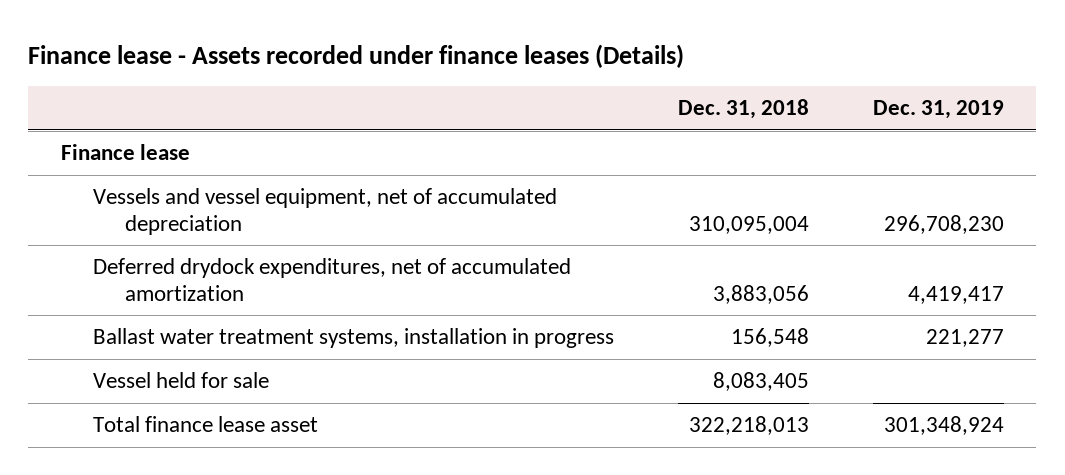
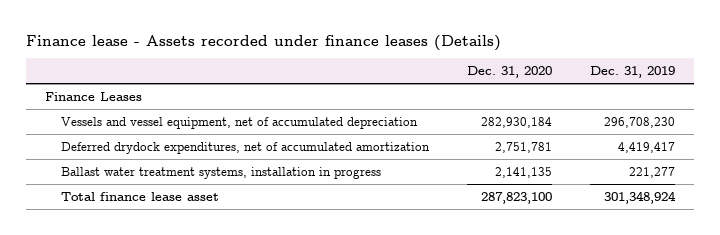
[677,99,809,120] Dec. 31, 2018 -> none
none -> [466,66,552,79] Dec. 31, 2020
[60,144,190,161] Finance lease -> [44,91,142,101] Finance Leases
[92,372,269,389] Vessel held for sale -> none

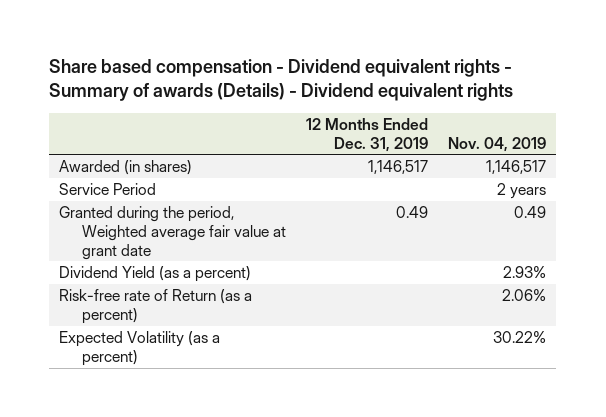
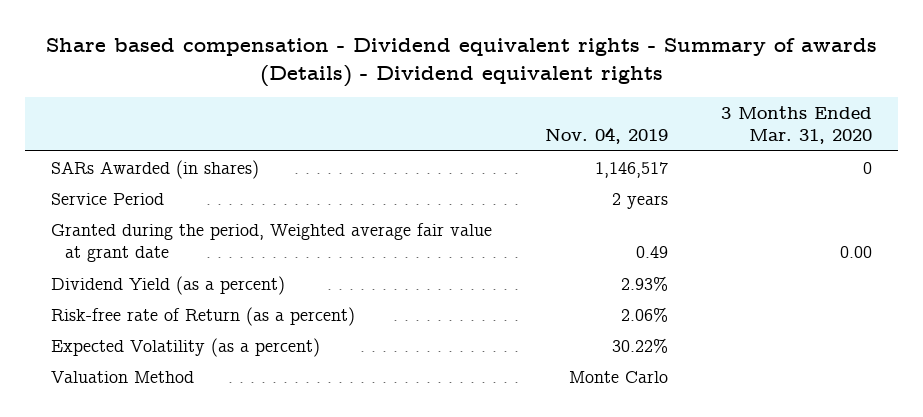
[306,117,429,152] 12 Months Ended Dec. 31, 2019 -> none
none -> [721,105,873,145] 3 Months Ended Mar. 31, 2020
[59,160,193,176] Awarded (in shares) -> [51,159,260,179] SARs Awarded (in shares)
none -> [51,370,195,383] Valuation Method

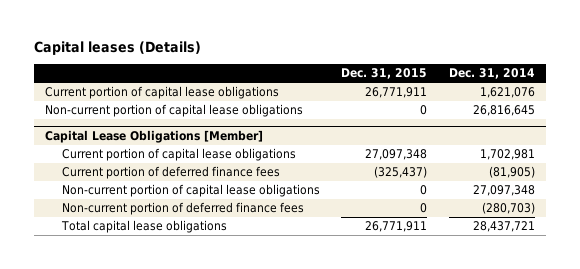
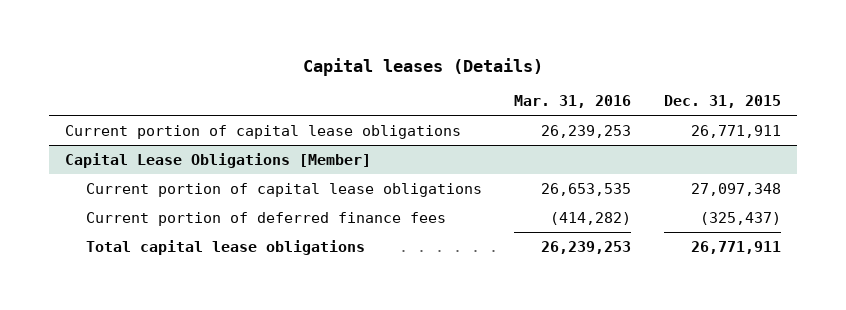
[449,68,536,80] Dec. 31, 2014 -> none
none -> [514,95,632,109] Mar. 31, 2016
[45,104,304,118] Non-current portion of capital lease obligations -> none
[61,184,320,198] Non-current portion of capital lease obligations -> none
[61,202,304,216] Non-current portion of deferred finance fees -> none

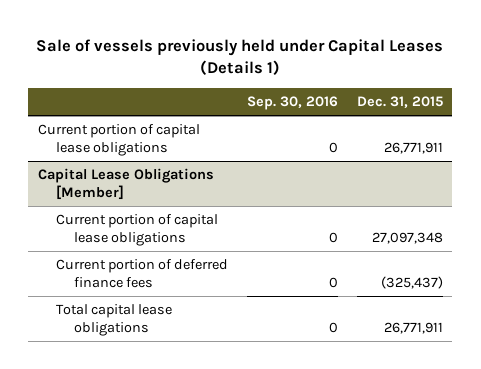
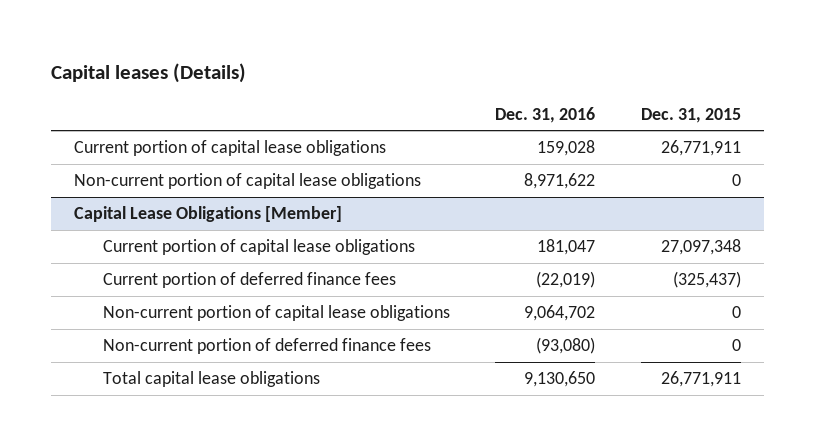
[36,38,444,76] Sale of vessels previously held under Capital Leases (Details 1) -> [51,63,247,84] Capital leases (Details)
[246,95,338,110] Sep. 30, 2016 -> none
none -> [495,106,596,123] Dec. 31, 2016
none -> [73,173,421,190] Non-current portion of capital lease obligations
none -> [102,305,450,322] Non-current portion of capital lease obligations
none -> [102,338,431,355] Non-current portion of deferred finance fees

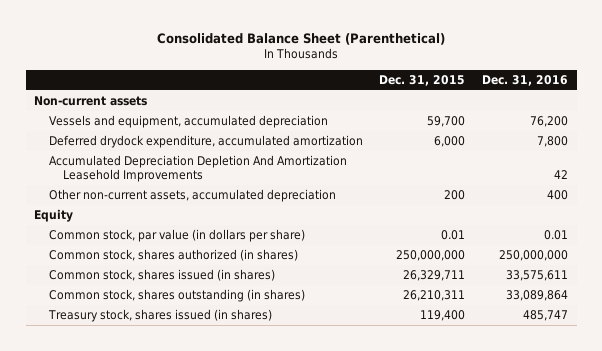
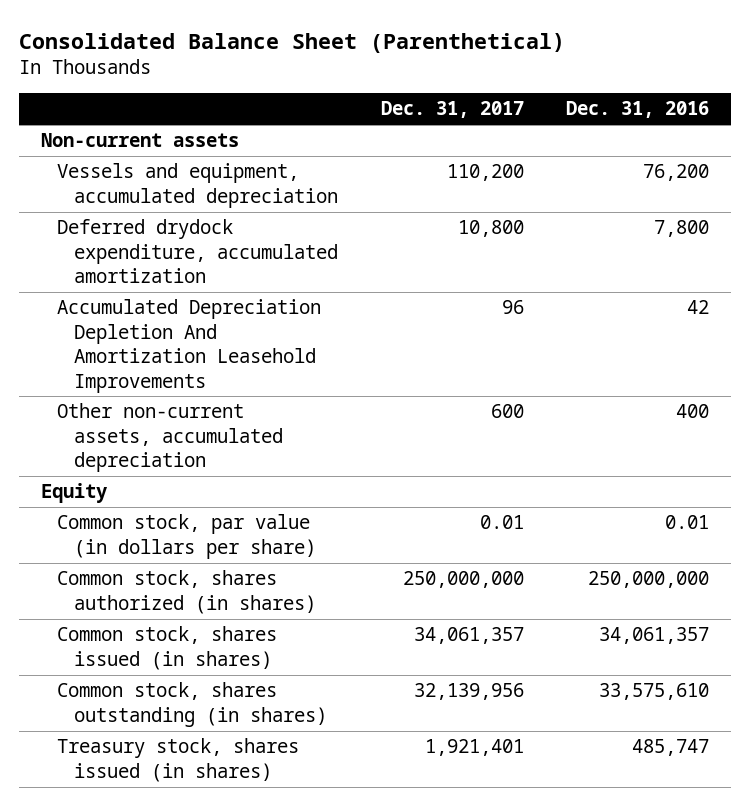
[379,74,466,86] Dec. 31, 2015 -> none
none -> [380,101,524,119] Dec. 31, 2017
[506,269,569,281] 33,575,611 -> [599,627,710,645] 34,061,357
[506,289,569,301] 33,089,864 -> [599,683,710,701] 33,575,610

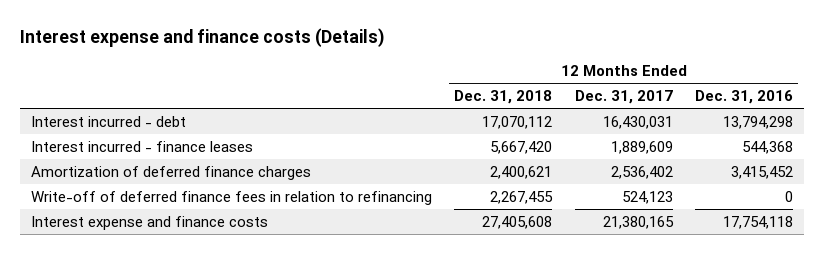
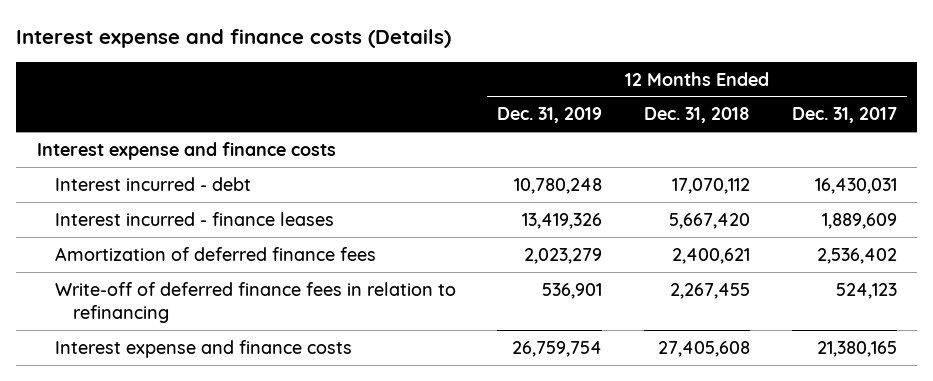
[694,90,793,105] Dec. 31, 2016 -> none
none -> [497,107,603,124] Dec. 31, 2019
none -> [36,141,336,160] Interest expense and finance costs
[31,165,312,180] Amortization of deferred finance charges -> [54,246,376,261] Amortization of deferred finance fees

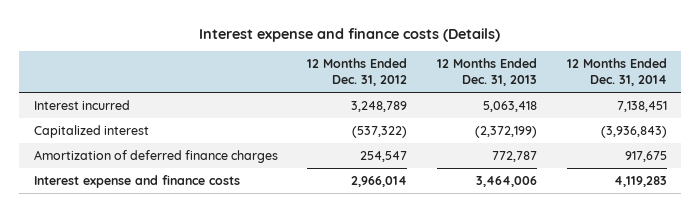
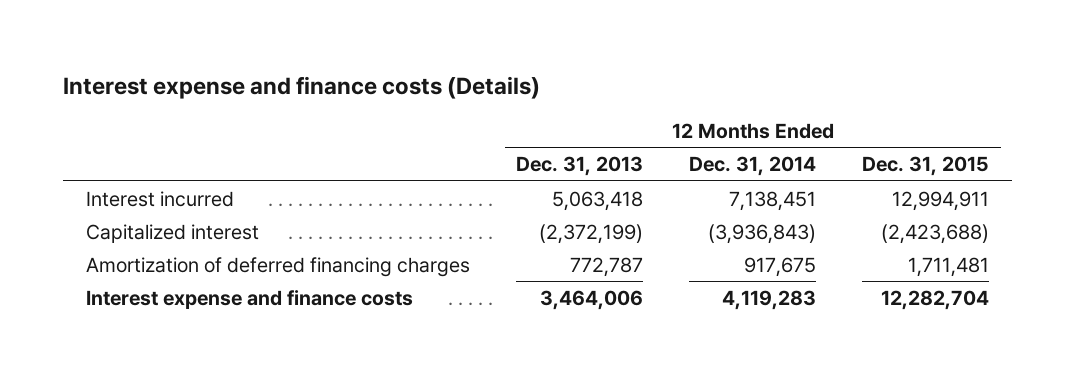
[307,58,408,87] 12 Months Ended Dec. 31, 2012 -> none
none -> [862,156,990,177] Dec. 31, 2015
[33,149,278,163] Amortization of deferred finance charges -> [86,256,471,277] Amortization of deferred financing charges

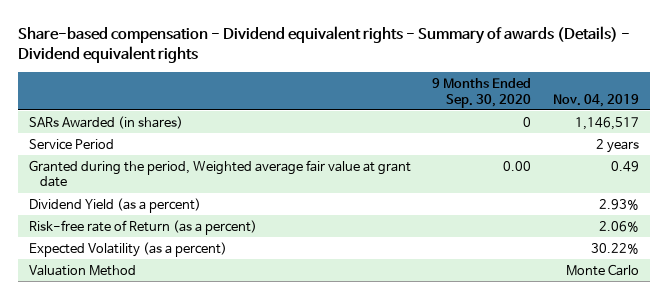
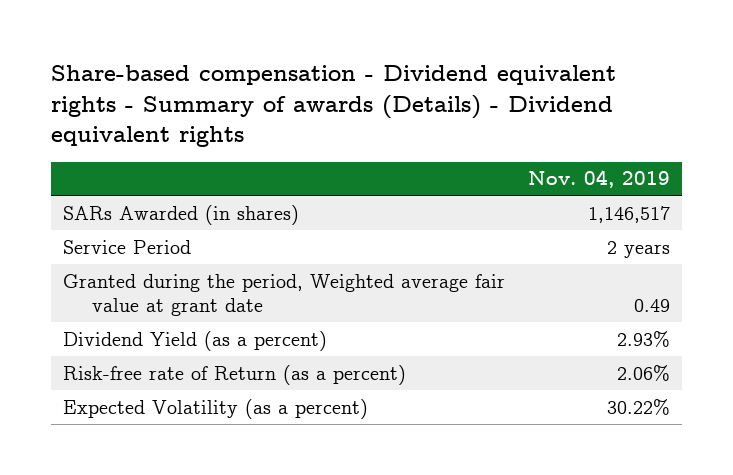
[432,77,532,108] 9 Months Ended Sep. 30, 2020 -> none
[29,264,137,276] Valuation Method -> none

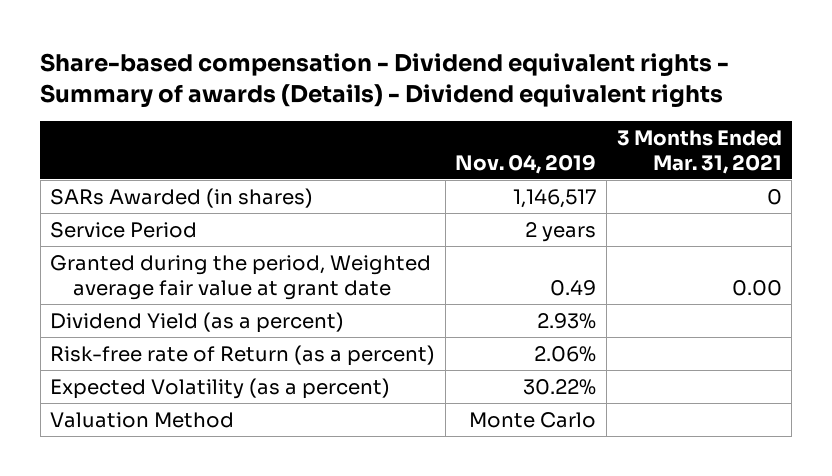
none -> [616,129,782,174] 3 Months Ended Mar. 31, 2021
none -> [50,411,235,428] Valuation Method

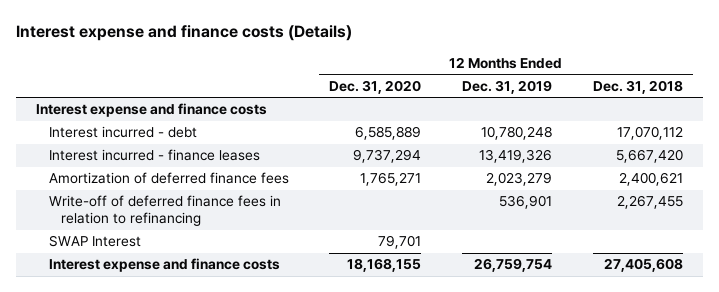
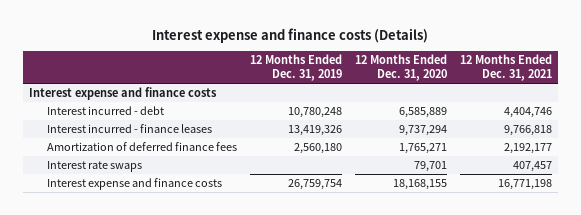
[592,79,683,94] Dec. 31, 2018 -> none
none -> [459,54,552,82] 12 Months Ended Dec. 31, 2021
[48,195,281,227] Write-off of deferred finance fees in relation to refinancing -> none
[486,172,553,187] 2,023,279 -> [293,143,342,155] 2,560,180
[48,235,141,248] SWAP Interest -> [46,161,142,173] Interest rate swaps

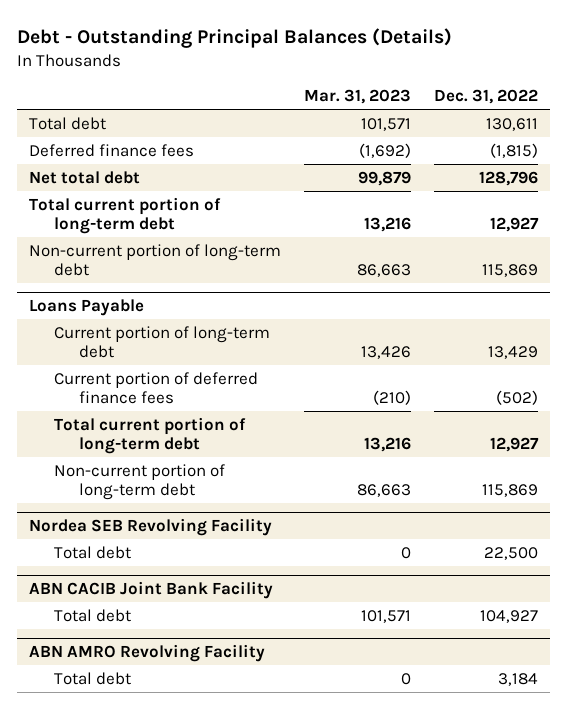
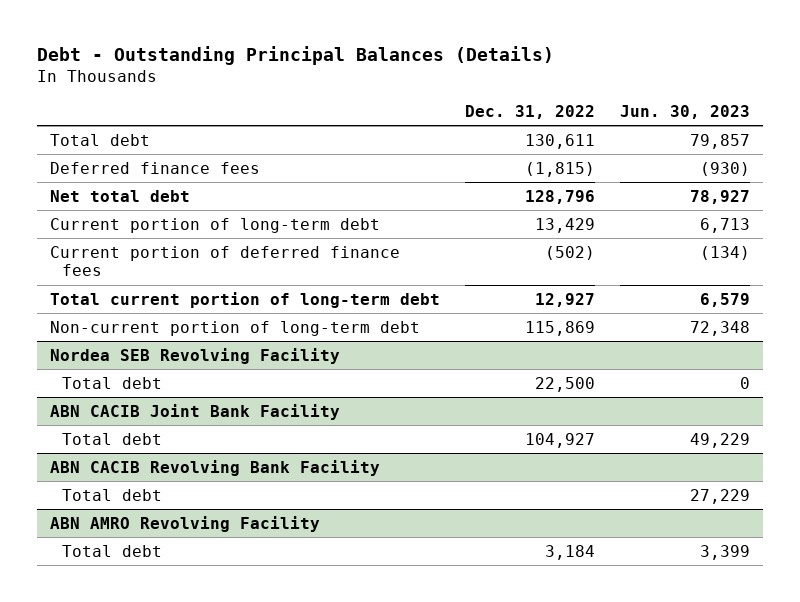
[304,89,412,105] Mar. 31, 2023 -> none
none -> [620,105,751,120] Jun. 30, 2023
[28,196,221,235] Total current portion of long-term debt -> none
[28,243,281,277] Non-current portion of long-term debt -> none
[28,299,144,317] Loans Payable -> none
none -> [49,459,380,476] ABN CACIB Revolving Bank Facility
none -> [61,488,162,501] Total debt

